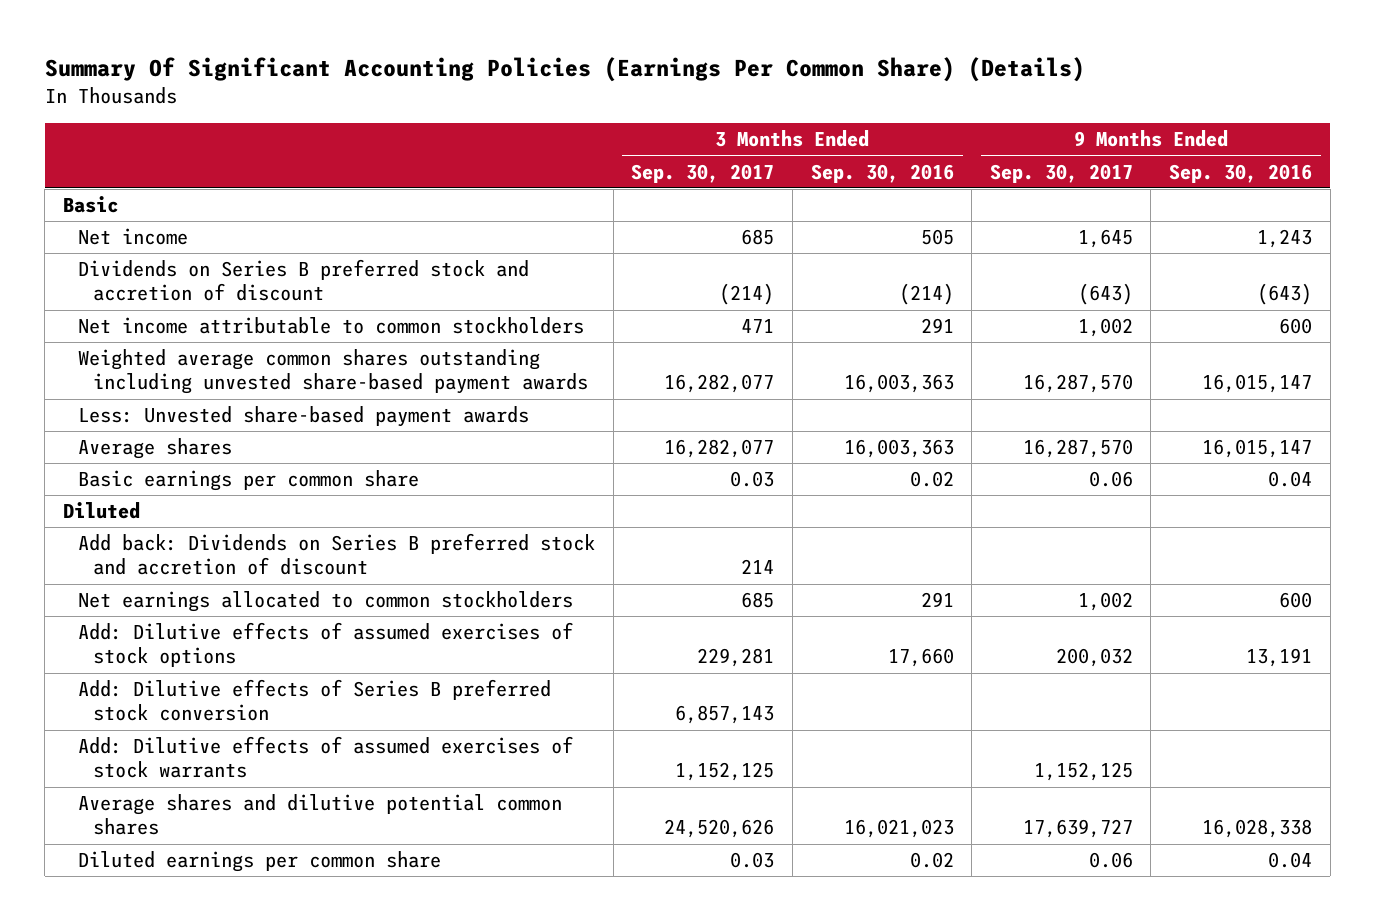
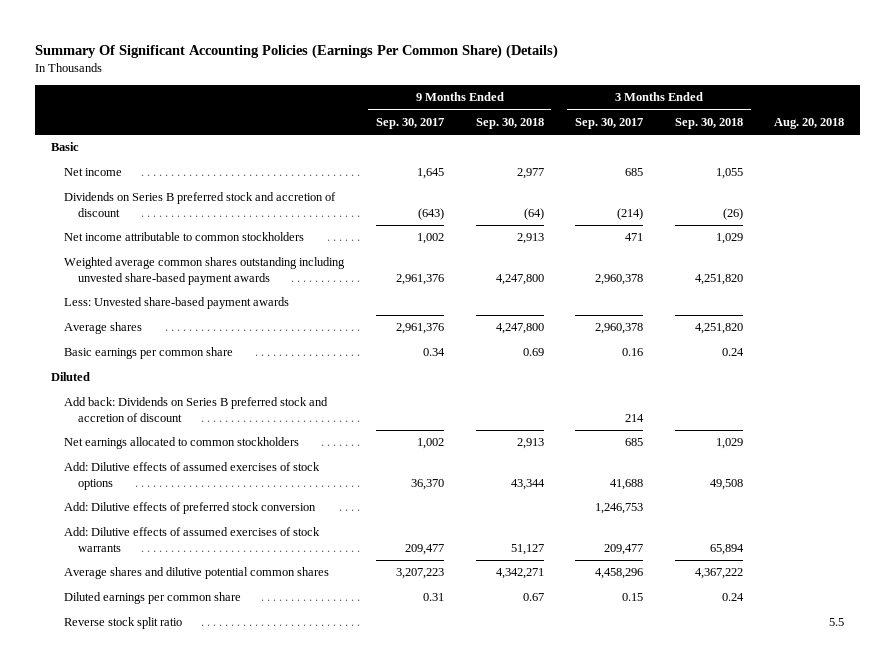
[810,163,954,183] Sep. 30, 2016 -> none
[1169,163,1313,183] Sep. 30, 2016 -> none
none -> [475,117,544,129] Sep. 30, 2018
none -> [674,117,743,129] Sep. 30, 2018
none -> [774,117,845,129] Aug. 20, 2018
[664,374,775,394] 16,282,077 -> [595,273,644,285] 2,960,378
[1022,374,1133,394] 16,287,570 -> [395,273,444,285] 2,961,376
[664,439,775,459] 16,282,077 -> [595,323,644,335] 2,960,378
[1022,439,1133,459] 16,287,570 -> [395,323,444,335] 2,961,376
[730,471,775,488] 0.03 -> [622,348,644,357] 0.16
[1088,471,1133,488] 0.06 -> [422,348,445,357] 0.34
[697,648,775,668] 229,281 -> [610,478,644,490] 41,688
[1055,648,1133,668] 200,032 -> [410,478,444,490] 36,370
[77,679,551,722] Add: Dilutive effects of Series B preferred stock conversion -> [64,502,317,515] Add: Dilutive effects of preferred stock conversion
[675,705,775,725] 6,857,143 -> [595,503,644,515] 1,246,753
[675,762,775,782] 1,152,125 -> [604,543,644,555] 209,477
[1033,762,1133,782] 1,152,125 -> [404,543,444,555] 209,477
[664,819,775,839] 24,520,626 -> [595,568,644,580] 4,458,296
[1022,819,1133,839] 17,639,727 -> [395,568,444,580] 3,207,223
[730,852,775,869] 0.03 -> [622,593,644,602] 0.15
[1088,852,1133,869] 0.06 -> [422,593,444,602] 0.31
none -> [64,617,183,630] Reverse stock split ratio

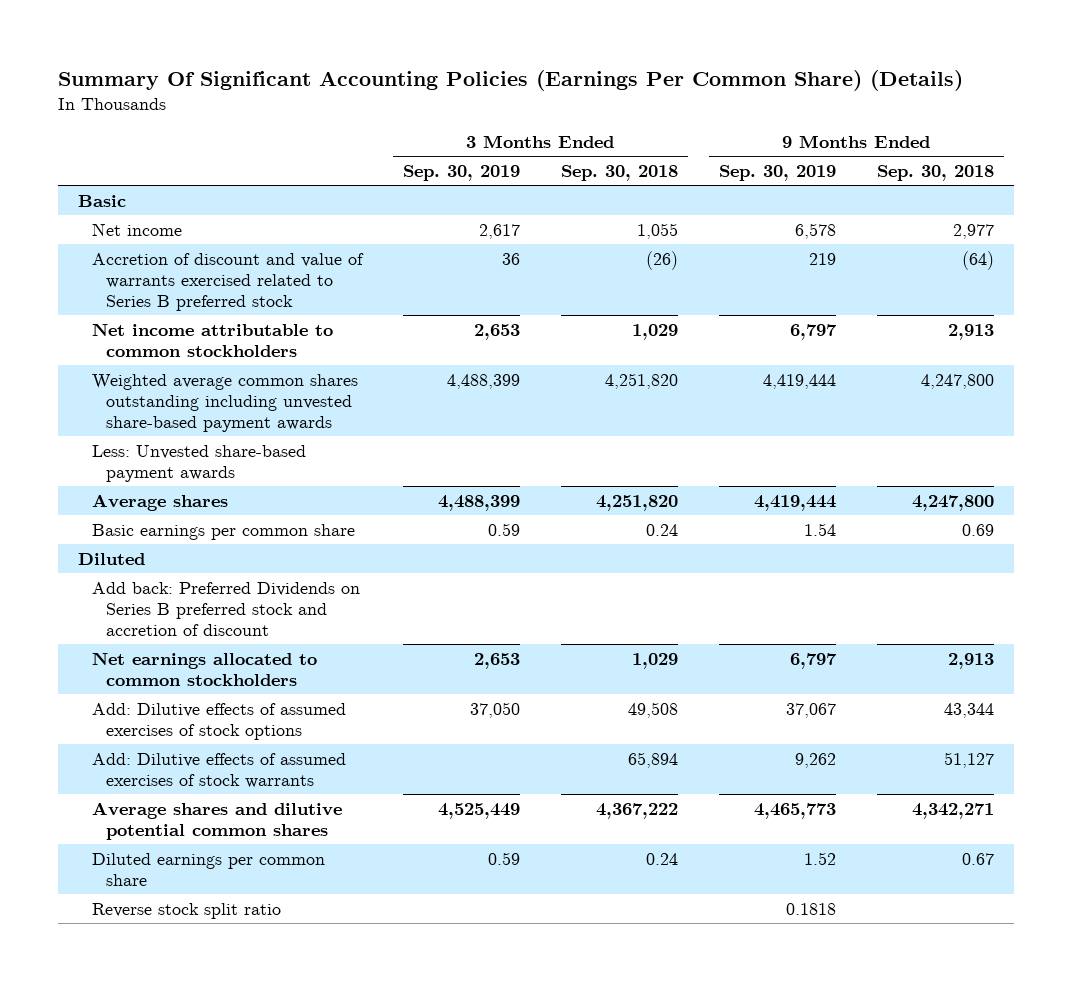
[375,117,444,129] Sep. 30, 2017 -> none
[575,117,644,129] Sep. 30, 2017 -> none
[774,117,845,129] Aug. 20, 2018 -> none
none -> [402,164,520,181] Sep. 30, 2019
none -> [718,164,836,181] Sep. 30, 2019
[64,192,337,217] Dividends on Series B preferred stock and accretion of discount -> [91,252,364,311] Accretion of discount and value of warrants exercised related to Series B preferred stock
[64,397,329,422] Add back: Dividends on Series B preferred stock and accretion of discount -> [91,581,360,636] Add back: Preferred Dividends on Series B preferred stock and accretion of discount
[64,502,317,515] Add: Dilutive effects of preferred stock conversion -> none

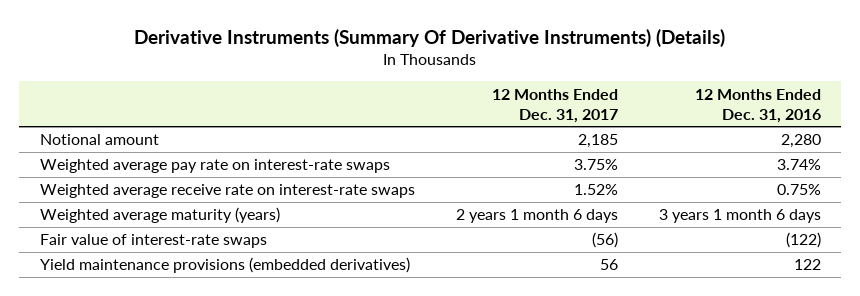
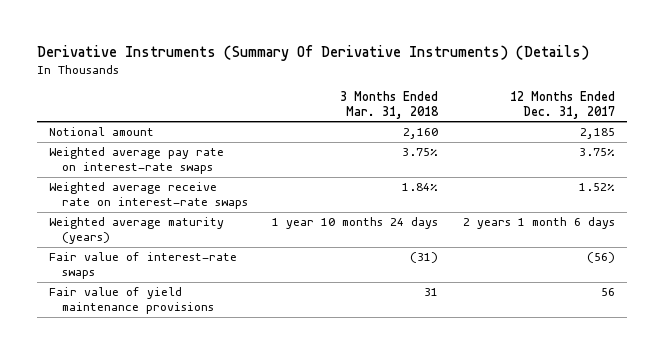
[694,88,821,123] 12 Months Ended Dec. 31, 2016 -> none
none -> [340,90,440,119] 3 Months Ended Mar. 31, 2018
[39,257,410,274] Yield maintenance provisions (embedded derivatives) -> [49,287,215,315] Fair value of yield maintenance provisions

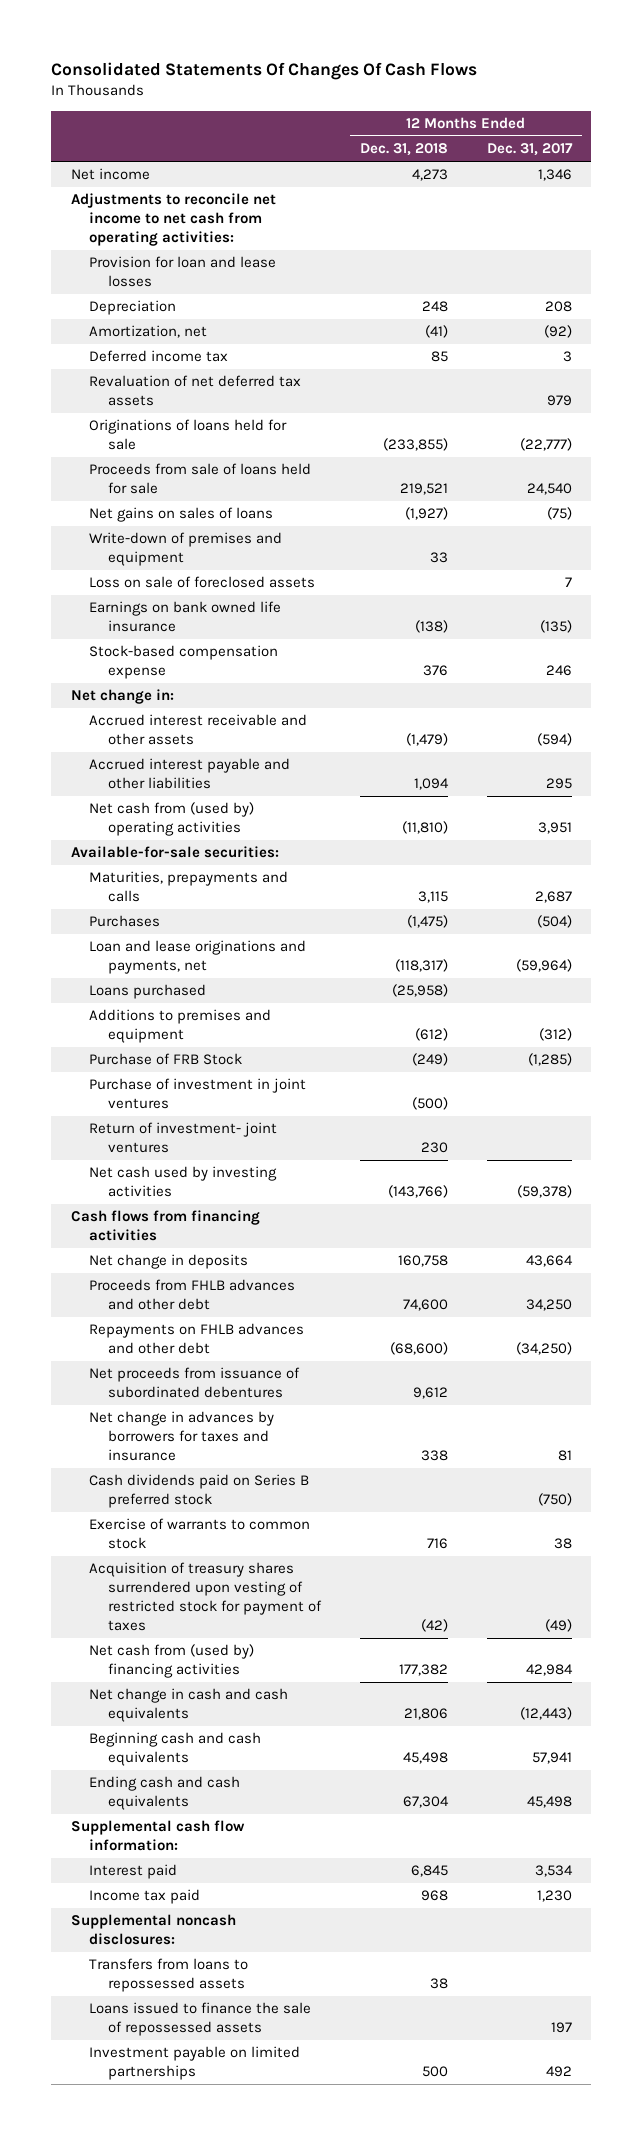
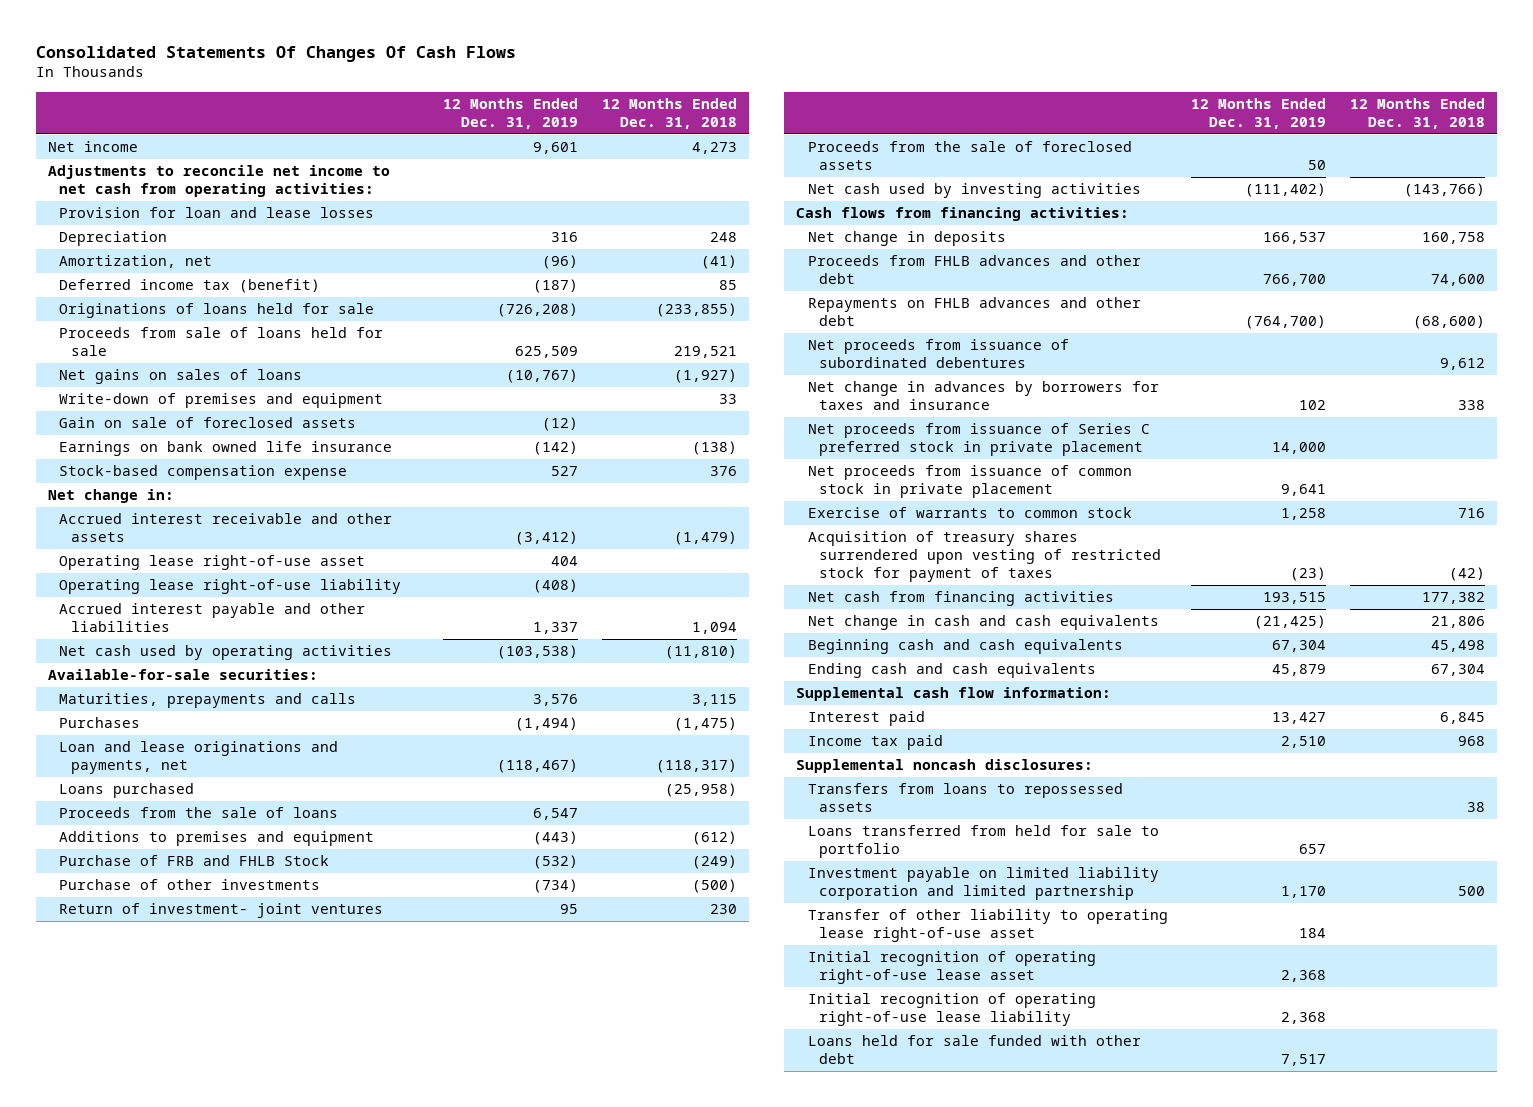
[486,143,573,157] Dec. 31, 2017 -> none
none -> [442,97,578,129] 12 Months Ended Dec. 31, 2019
[89,375,302,407] Revaluation of net deferred tax assets -> none
[89,350,229,363] Deferred income tax -> [59,279,321,294] Deferred income tax (benefit)
[89,576,316,589] Loss on sale of foreclosed assets -> [59,417,357,429] Gain on sale of foreclosed assets
none -> [59,555,366,571] Operating lease right-of-use asset
none -> [59,579,402,595] Operating lease right-of-use liability
[89,802,255,837] Net cash from (used by) operating activities -> [59,645,393,661] Net cash used by operating activities
none -> [59,807,339,819] Proceeds from the sale of loans
[89,1053,243,1066] Purchase of FRB Stock -> [59,855,330,867] Purchase of FRB and FHLB Stock
[89,1078,307,1110] Purchase of investment in joint ventures -> [59,879,321,891] Purchase of other investments
none -> [807,141,1132,171] Proceeds from the sale of foreclosed assets
[70,1210,260,1242] Cash flows from financing activities -> [796,207,1130,222] Cash flows from financing activities:
[89,1474,310,1509] Cash dividends paid on Series B preferred stock -> none
none -> [807,423,1150,457] Net proceeds from issuance of Series C preferred stock in private placement
none -> [807,465,1132,499] Net proceeds from issuance of common stock in private placement
[89,1644,255,1679] Net cash from (used by) financing activities -> [807,591,1114,607] Net cash from financing activities
[89,2002,312,2037] Loans issued to finance the sale of repossessed assets -> none
none -> [807,825,1159,859] Loans transferred from held for sale to portfolio
[89,2046,301,2081] Investment payable on limited partnerships -> [807,867,1159,901] Investment payable on limited liability corporation and limited partnership
none -> [807,909,1168,943] Transfer of other liability to operating lease right-of-use asset
none -> [807,951,1096,985] Initial recognition of operating right-of-use lease asset
none -> [807,993,1096,1027] Initial recognition of operating right-of-use lease liability
none -> [807,1035,1141,1065] Loans held for sale funded with other debt

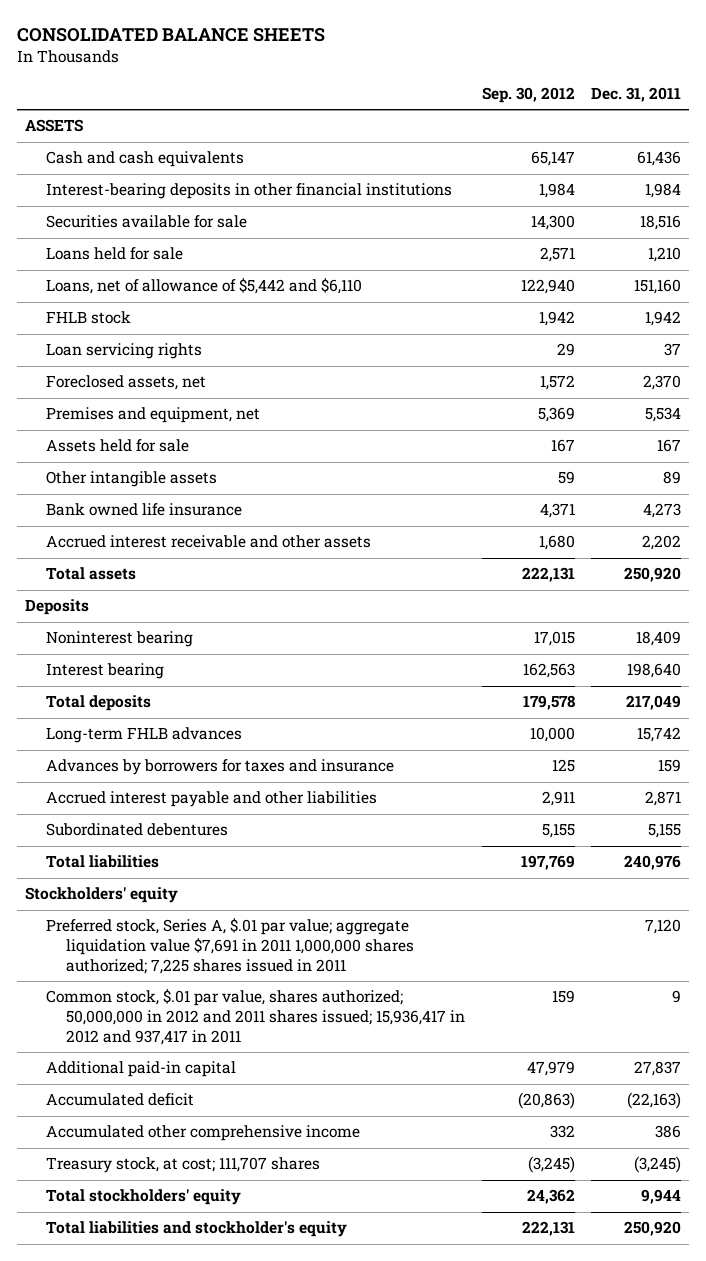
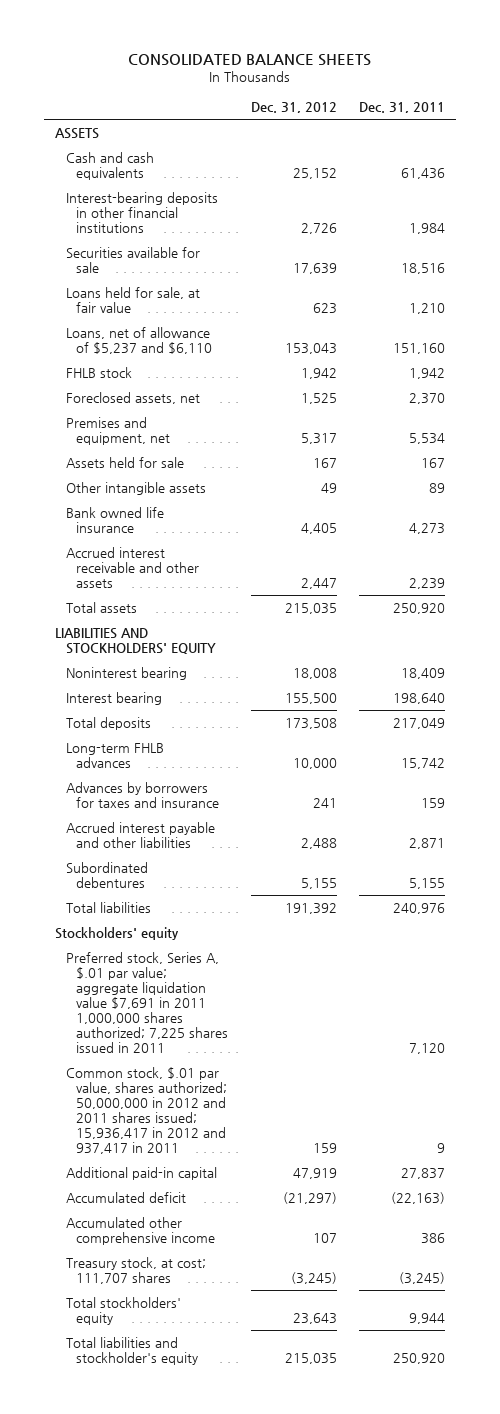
[481,86,575,103] Sep. 30, 2012 -> none
none -> [250,101,337,113] Dec. 31, 2012
[45,247,183,261] Loans held for sale -> [65,287,200,313] Loans held for sale, at fair value
[45,278,362,295] Loans, net of allowance of $5,442 and $6,110 -> [65,327,213,354] Loans, net of allowance of $5,237 and $6,110
[45,343,202,360] Loan servicing rights -> none
[641,535,681,551] 2,202 -> [408,577,445,589] 2,239
[24,599,89,616] Deposits -> none
none -> [54,628,216,654] LIABILITIES AND STOCKHOLDERS' EQUITY

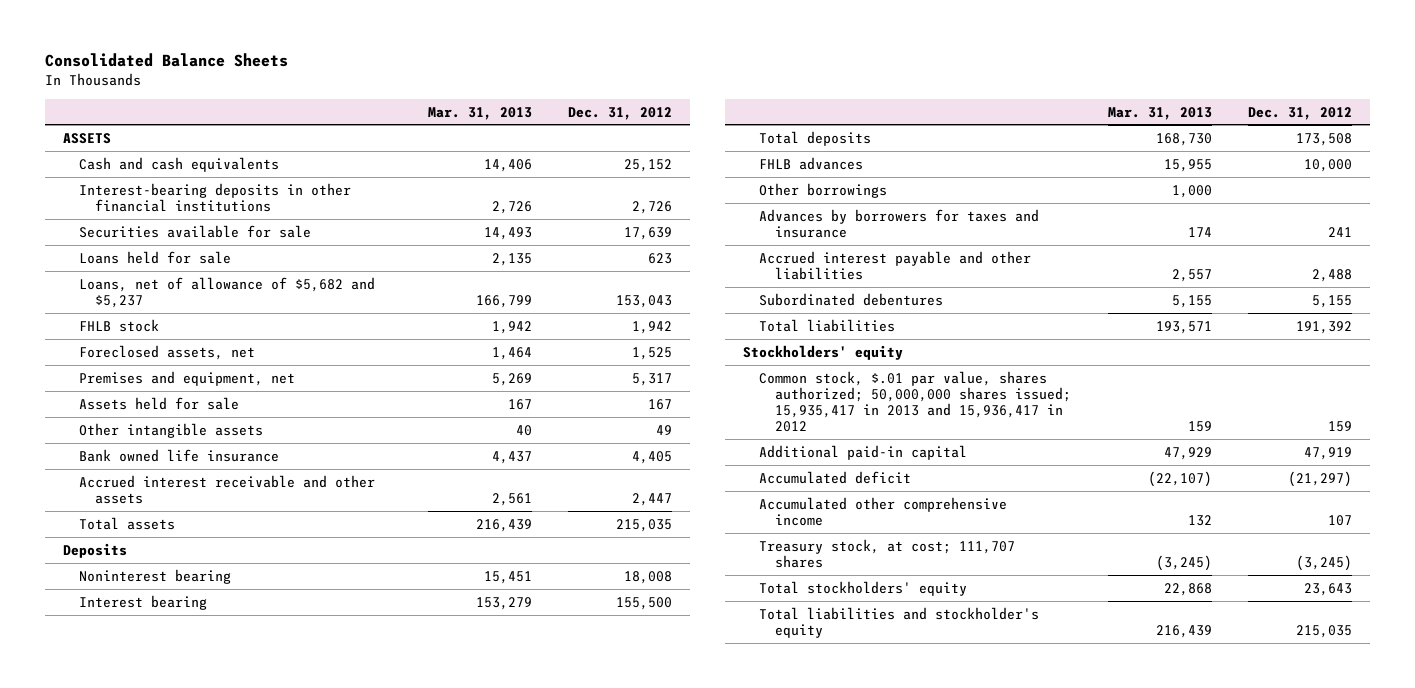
[127,53,371,66] CONSOLIDATED BALANCE SHEETS -> [44,53,288,68] Consolidated Balance Sheets
[358,101,445,113] Dec. 31, 2011 -> none
none -> [427,106,532,120] Mar. 31, 2013
[65,287,200,313] Loans held for sale, at fair value -> [79,250,232,264] Loans held for sale
[65,327,213,354] Loans, net of allowance of $5,237 and $6,110 -> [79,276,376,308] Loans, net of allowance of $5,682 and $5,237
[54,628,216,654] LIABILITIES AND STOCKHOLDERS' EQUITY -> none
none -> [62,542,127,558] Deposits
[65,743,164,768] Long-term FHLB advances -> [759,156,864,170] FHLB advances
none -> [759,182,888,198] Other borrowings
[65,952,229,1053] Preferred stock, Series A, $.01 par value; aggregate liquidation value $7,691 in 2011 1,000,000 shares authorized; 7,225 shares issued in 2011 -> none
[65,1067,228,1154] Common stock, $.01 par value, shares authorized; 50,000,000 in 2012 and 2011 shares issued; 15,936,417 in 2012 and 937,417 in 2011 -> [759,370,1072,432] Common stock, $.01 par value, shares authorized; 50,000,000 shares issued; 15,935,417 in 2013 and 15,936,417 in 2012

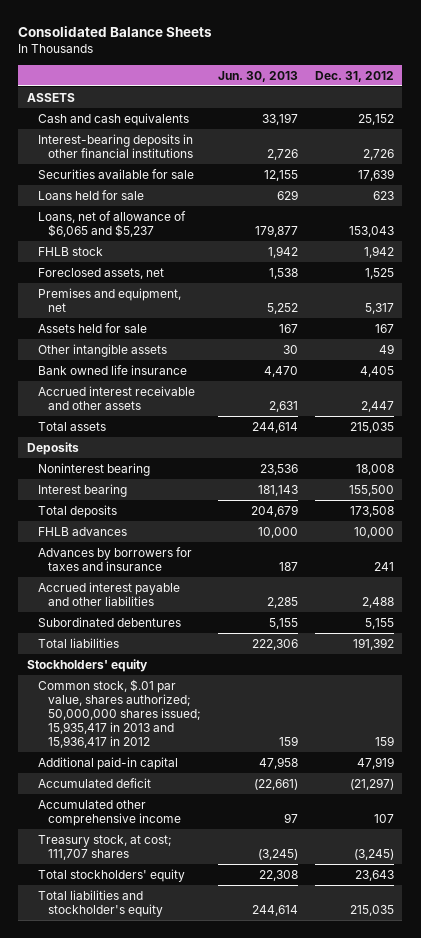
[427,106,532,120] Mar. 31, 2013 -> none
none -> [218,70,299,82] Jun. 30, 2013
[79,276,376,308] Loans, net of allowance of $5,682 and $5,237 -> [37,210,186,237] Loans, net of allowance of $6,065 and $5,237
[759,182,888,198] Other borrowings -> none

